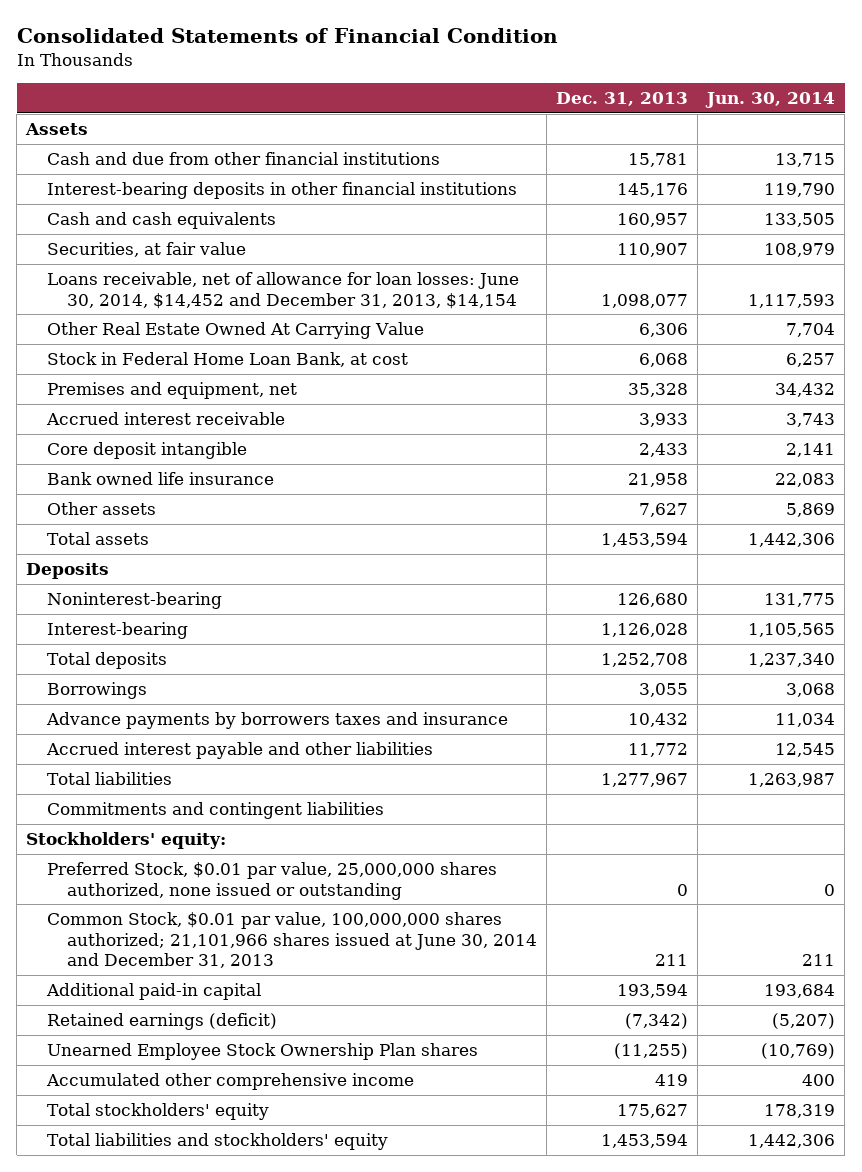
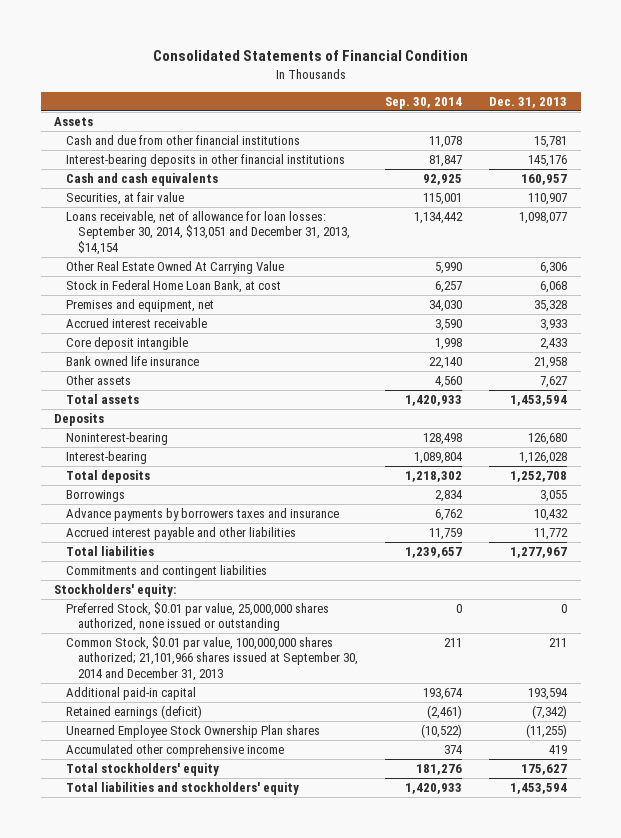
[705,91,836,108] Jun. 30, 2014 -> none
none -> [385,96,463,109] Sep. 30, 2014
[46,272,519,309] Loans receivable, net of allowance for loan losses: June 30, 2014, $14,452 and December 31, 2013, $14,154 -> [66,211,351,255] Loans receivable, net of allowance for loan losses: September 30, 2014, $13,051 and December 31, 2013, $14,154
[46,912,537,969] Common Stock, $0.01 par value, 100,000,000 shares authorized; 21,101,966 shares issued at June 30, 2014 and December 31, 2013 -> [66,636,359,681] Common Stock, $0.01 par value, 100,000,000 shares authorized; 21,101,966 shares issued at September 30, 2014 and December 31, 2013

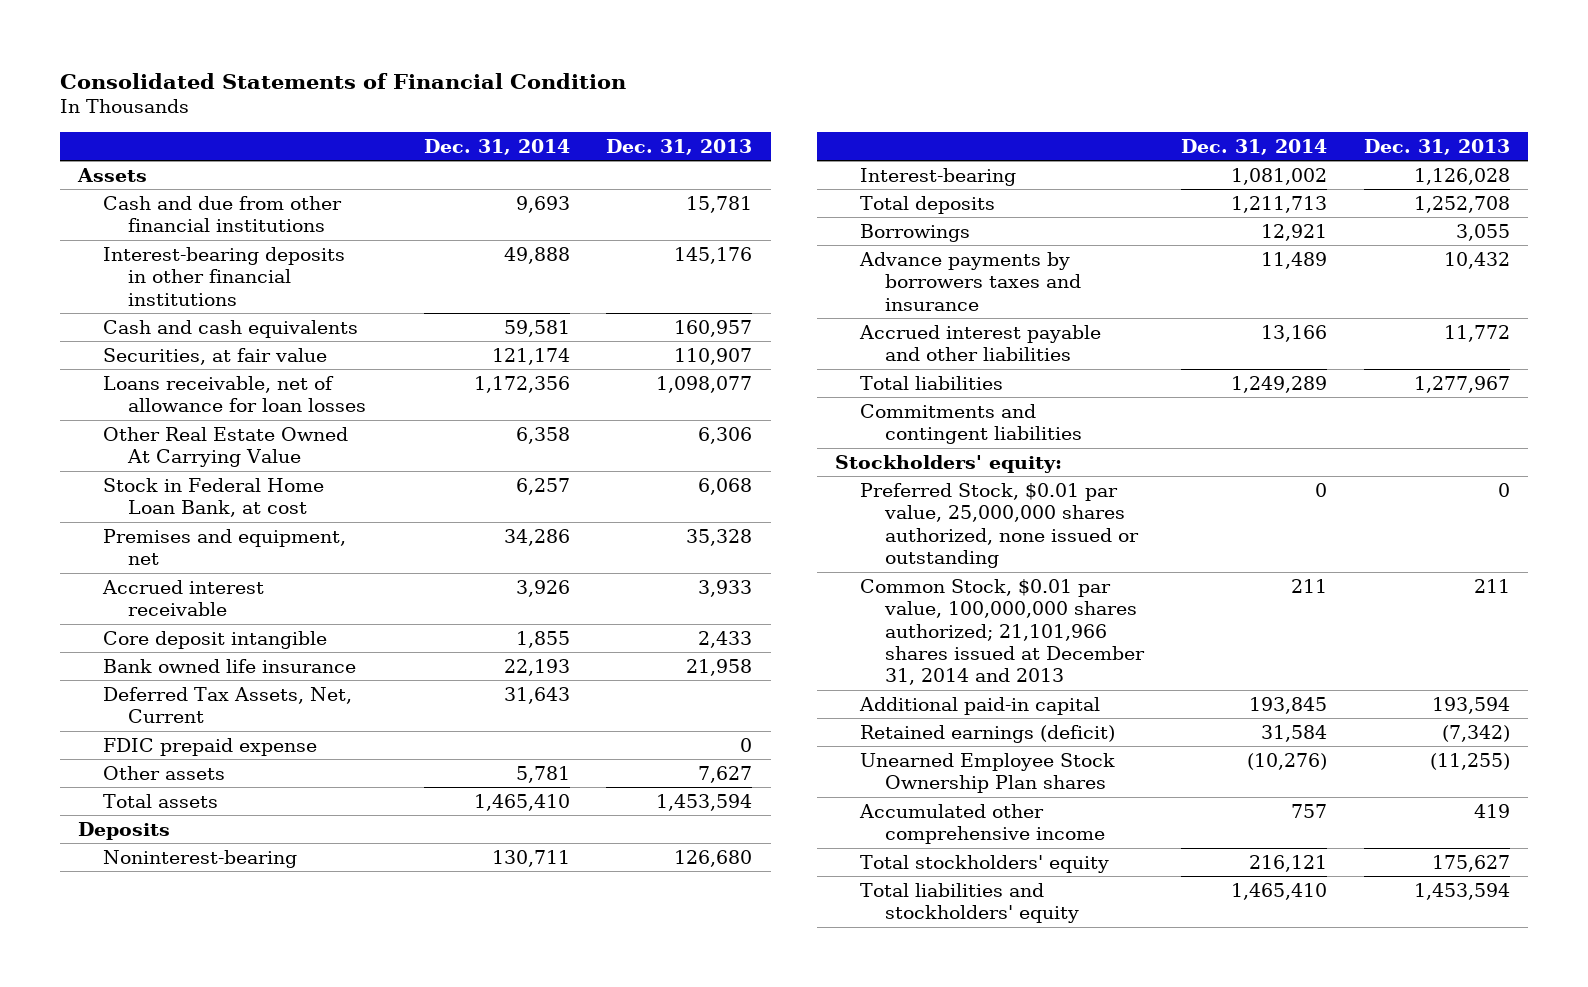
[385,96,463,109] Sep. 30, 2014 -> none
none -> [423,138,570,155] Dec. 31, 2014
[66,211,351,255] Loans receivable, net of allowance for loan losses: September 30, 2014, $13,051 and December 31, 2013, $14,154 -> [103,375,367,413] Loans receivable, net of allowance for loan losses
none -> [103,686,353,724] Deferred Tax Assets, Net, Current
none -> [103,737,318,756] FDIC prepaid expense
[66,636,359,681] Common Stock, $0.01 par value, 100,000,000 shares authorized; 21,101,966 shares issued at September 30, 2014 and December 31, 2013 -> [860,578,1146,686] Common Stock, $0.01 par value, 100,000,000 shares authorized; 21,101,966 shares issued at December 31, 2014 and 2013

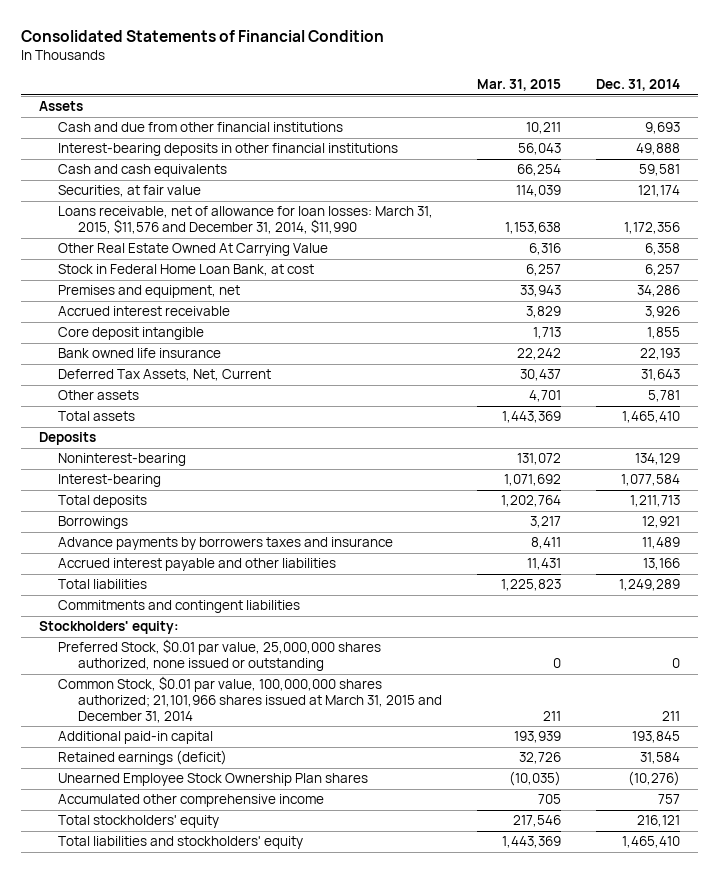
[606,138,753,155] Dec. 31, 2013 -> none
none -> [477,79,562,92] Mar. 31, 2015
[103,375,367,413] Loans receivable, net of allowance for loan losses -> [58,206,434,235] Loans receivable, net of allowance for loan losses: March 31, 2015, $11,576 and December 31, 2014, $11,990
[103,737,318,756] FDIC prepaid expense -> none
[491,849,570,867] 130,711 -> [635,453,681,466] 134,129
[1230,167,1327,185] 1,081,002 -> [621,474,681,487] 1,077,584
[860,578,1146,686] Common Stock, $0.01 par value, 100,000,000 shares authorized; 21,101,966 shares issued at December 31, 2014 and 2013 -> [58,676,442,723] Common Stock, $0.01 par value, 100,000,000 shares authorized; 21,101,966 shares issued at March 31, 2015 and December 31, 2014

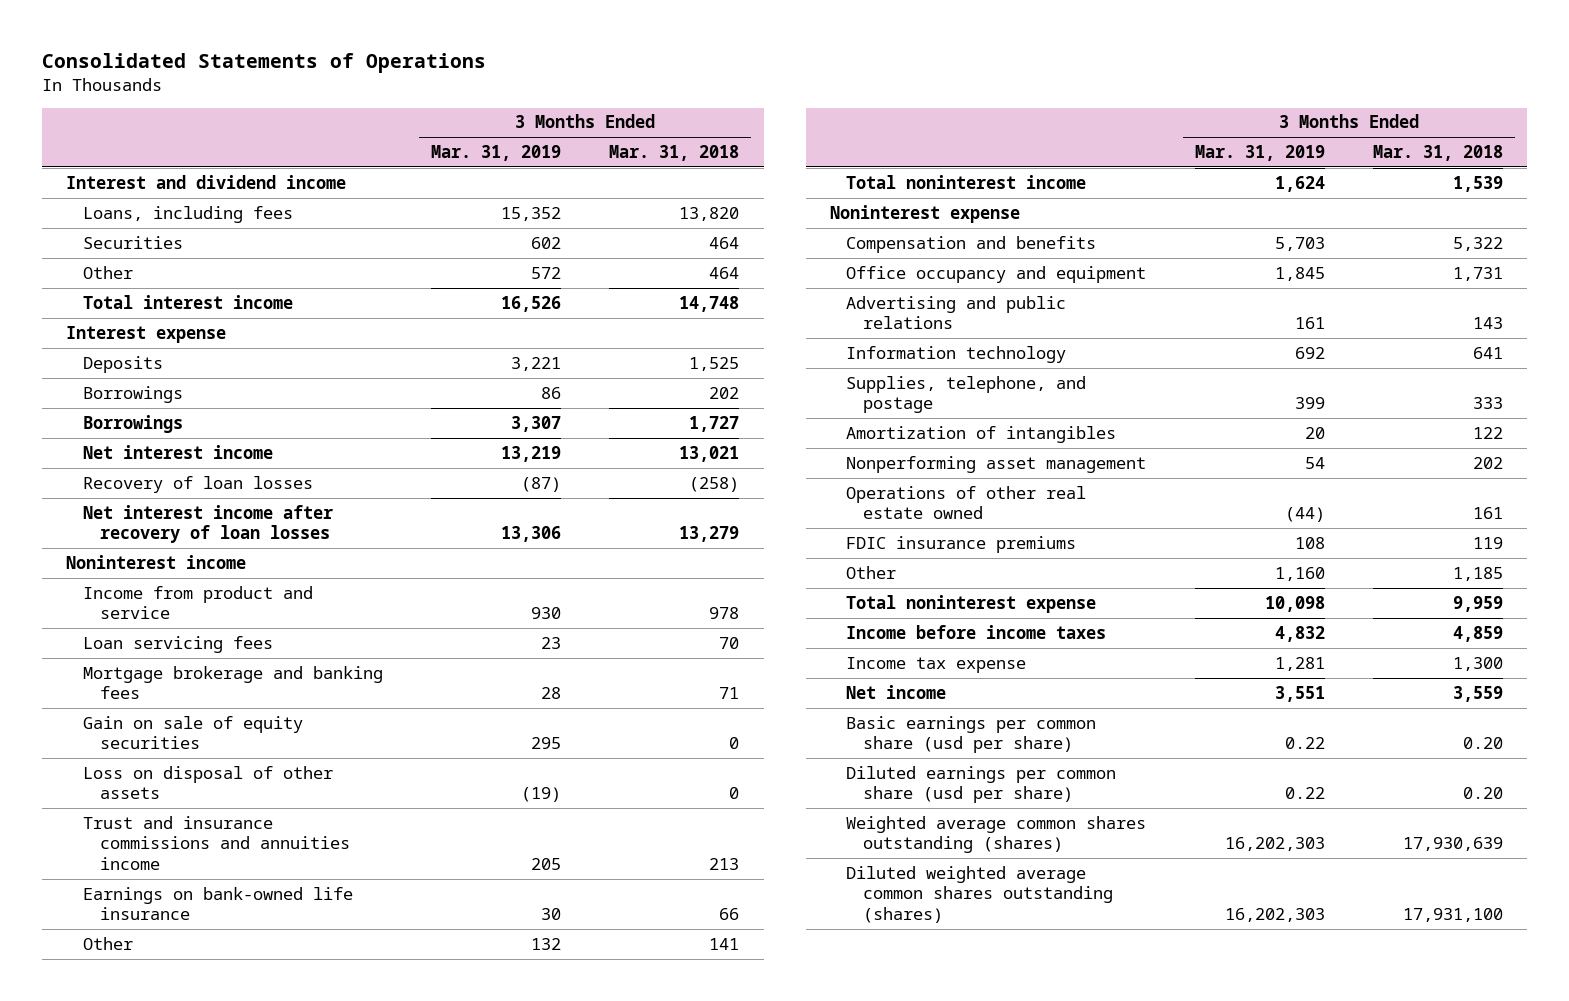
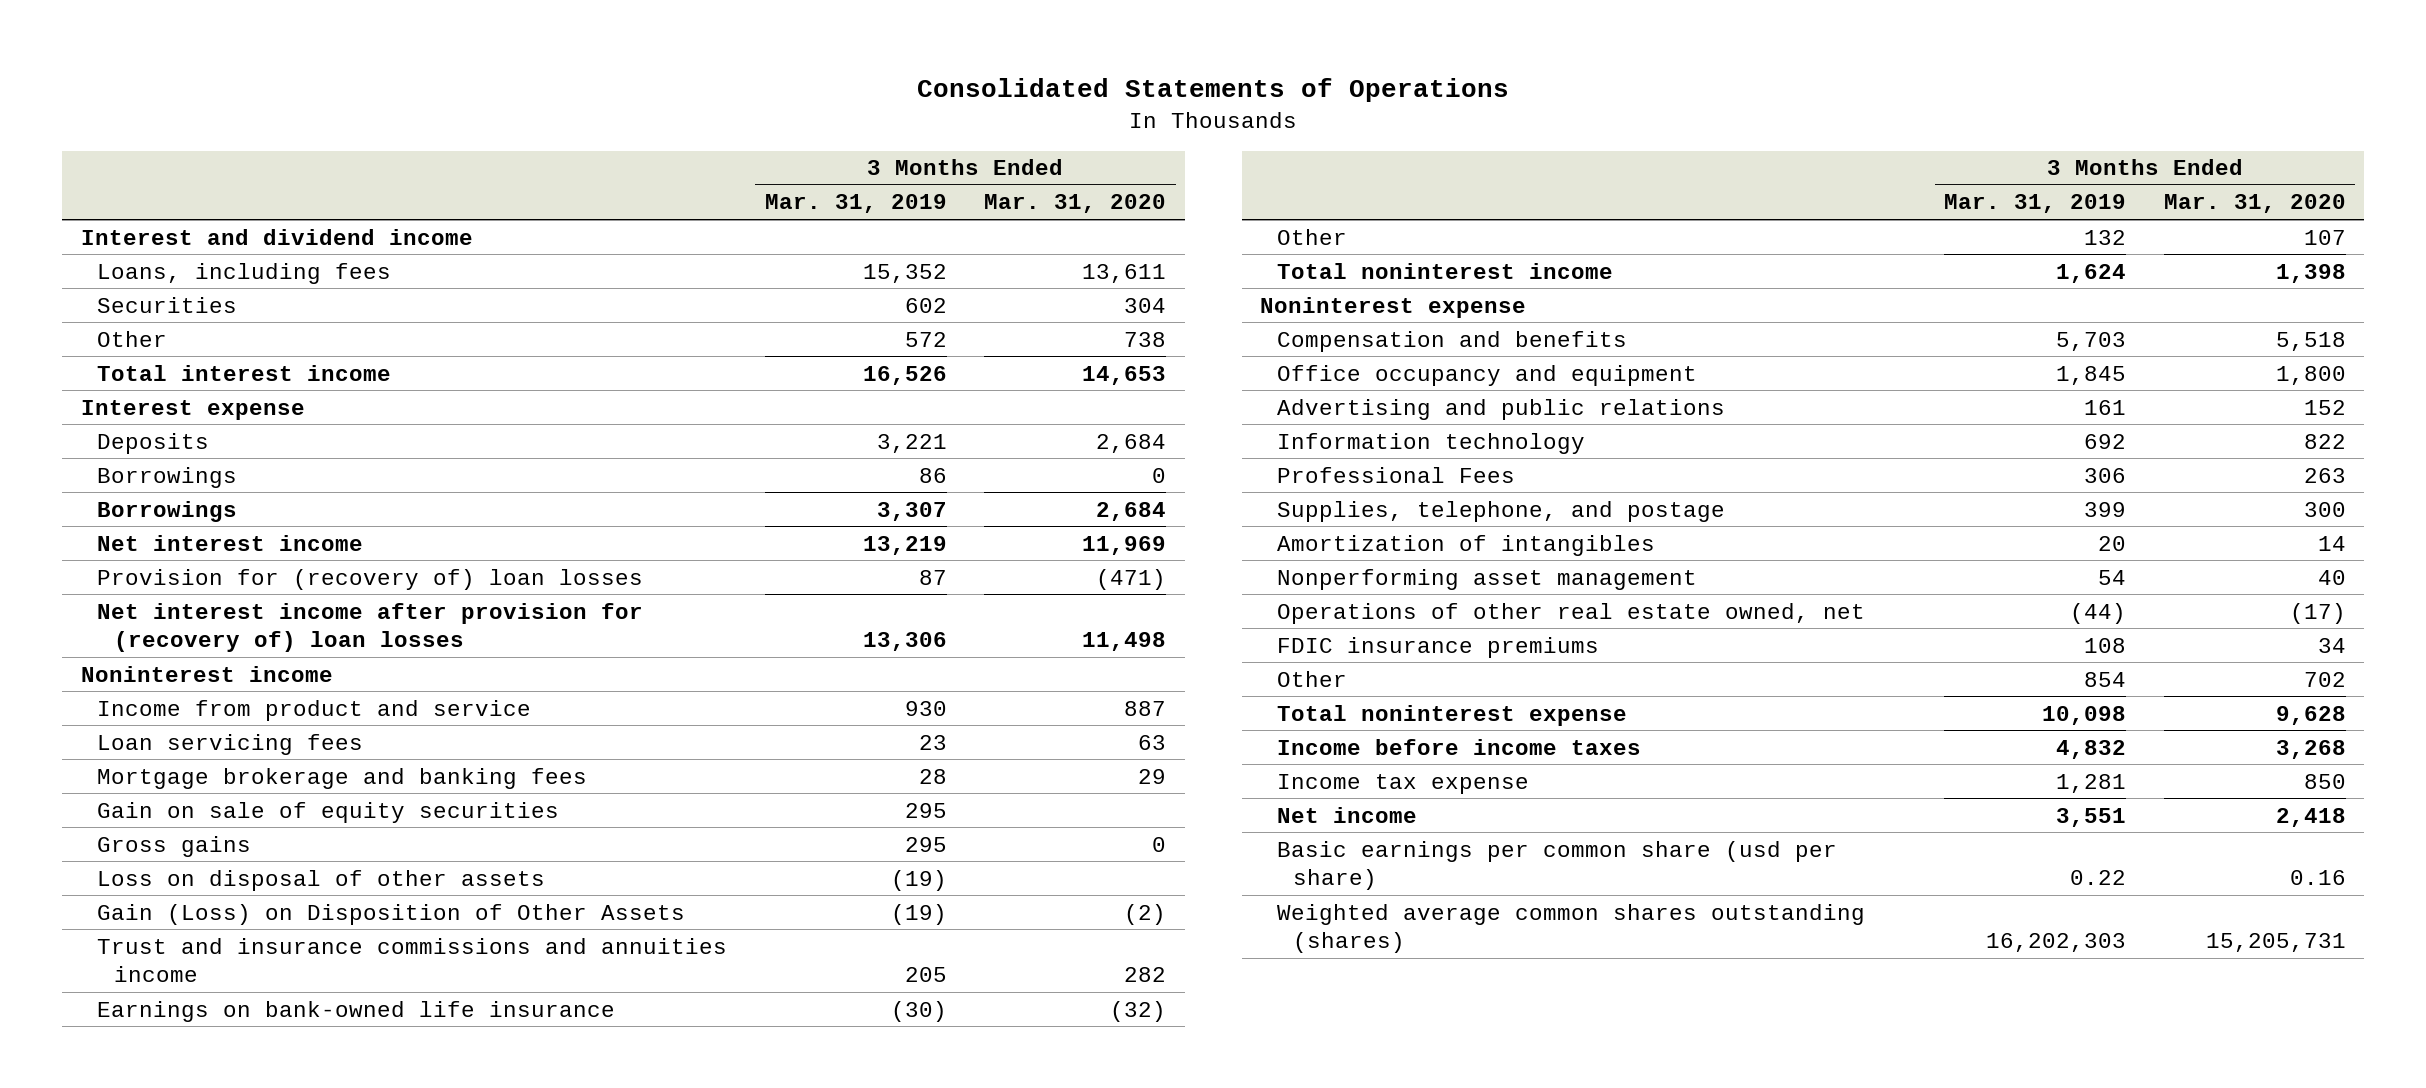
[609,145,740,162] Mar. 31, 2018 -> none
none -> [984,194,1167,214] Mar. 31, 2020
[82,475,313,493] Recovery of loan losses -> [97,568,644,590] Provision for (recovery of) loan losses
[521,476,562,492] (87) -> [918,569,947,585] 87
[82,504,333,544] Net interest income after recovery of loan losses -> [97,602,644,652] Net interest income after provision for (recovery of) loan losses
none -> [97,835,252,857] Gross gains
none -> [97,903,686,925] Gain (Loss) on Disposition of Other Assets
[541,908,562,921] 30 -> [890,1000,947,1022] (30)
none -> [1276,466,1515,483] Professional Fees
[846,485,1087,520] Operations of other real estate owned -> [1276,602,1865,624] Operations of other real estate owned, net
[1274,566,1325,581] 1,160 -> [2084,671,2127,687] 854
[846,765,1117,804] Diluted earnings per common share (usd per share) -> none
[846,865,1114,924] Diluted weighted average common shares outstanding (shares) -> none

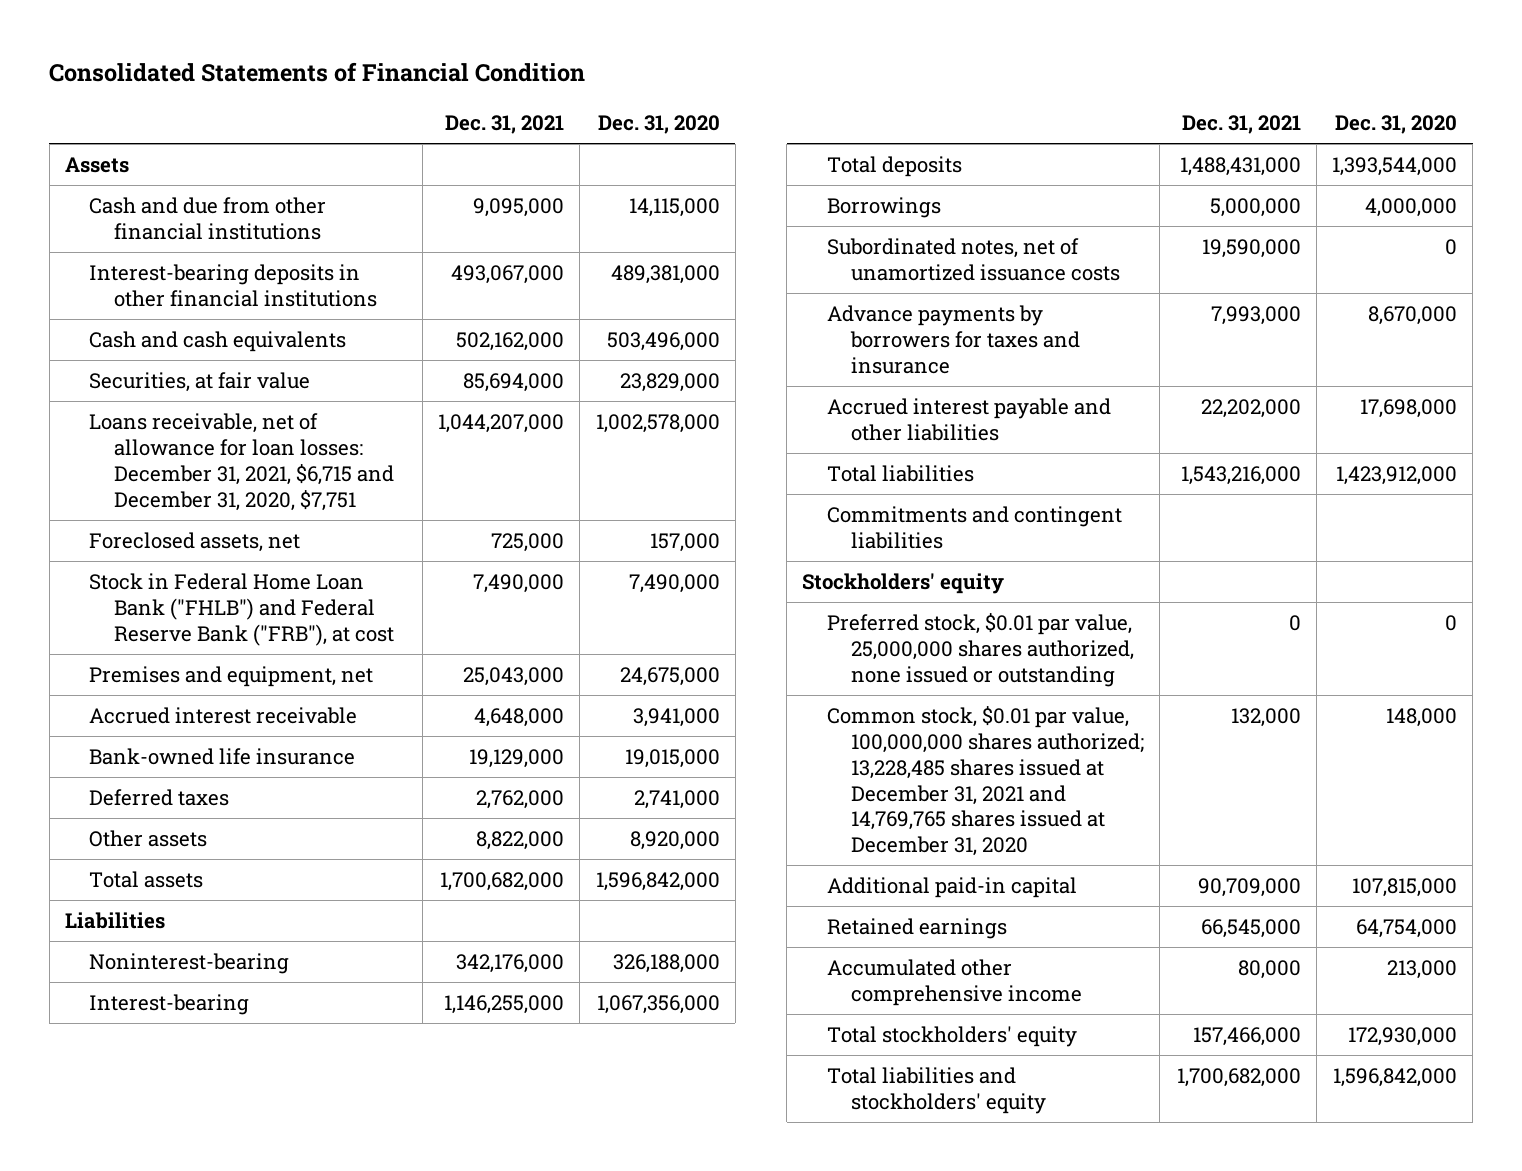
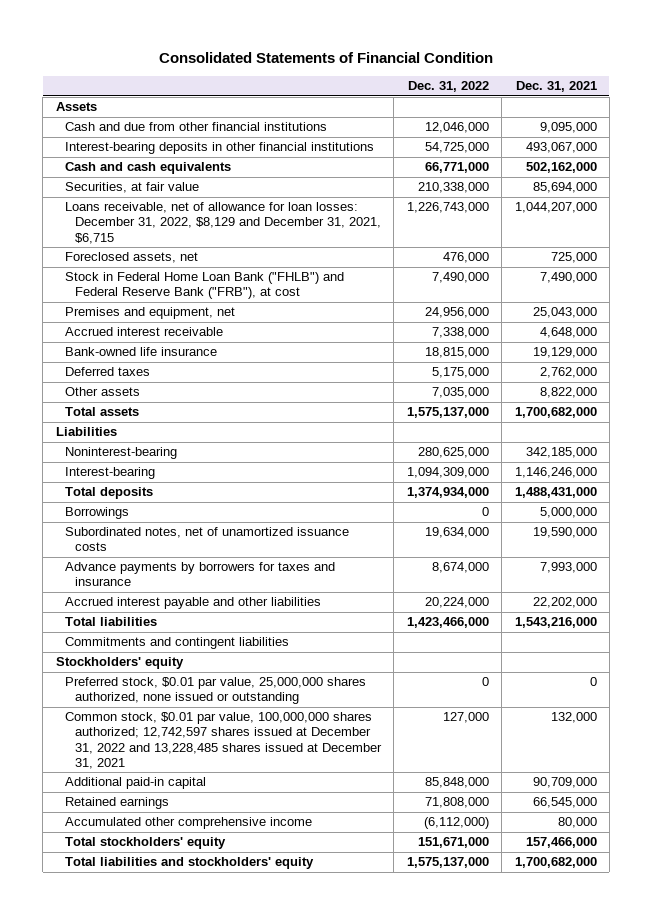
[597,115,720,135] Dec. 31, 2020 -> none
none -> [407,81,489,93] Dec. 31, 2022
[89,413,394,511] Loans receivable, net of allowance for loan losses: December 31, 2021, $6,715 and December 31, 2020, $7,751 -> [65,202,381,244] Loans receivable, net of allowance for loan losses: December 31, 2022, $8,129 and December 31, 2021, $6,715
[455,954,564,974] 342,176,000 -> [525,447,597,459] 342,185,000
[443,995,564,1015] 1,146,255,000 -> [514,467,597,479] 1,146,246,000
[826,706,1145,857] Common stock, $0.01 par value, 100,000,000 shares authorized; 13,228,485 shares issued at December 31, 2021 and 14,769,765 shares issued at December 31, 2020 -> [65,712,382,769] Common stock, $0.01 par value, 100,000,000 shares authorized; 12,742,597 shares issued at December 31, 2022 and 13,228,485 shares issued at December 31, 2021

